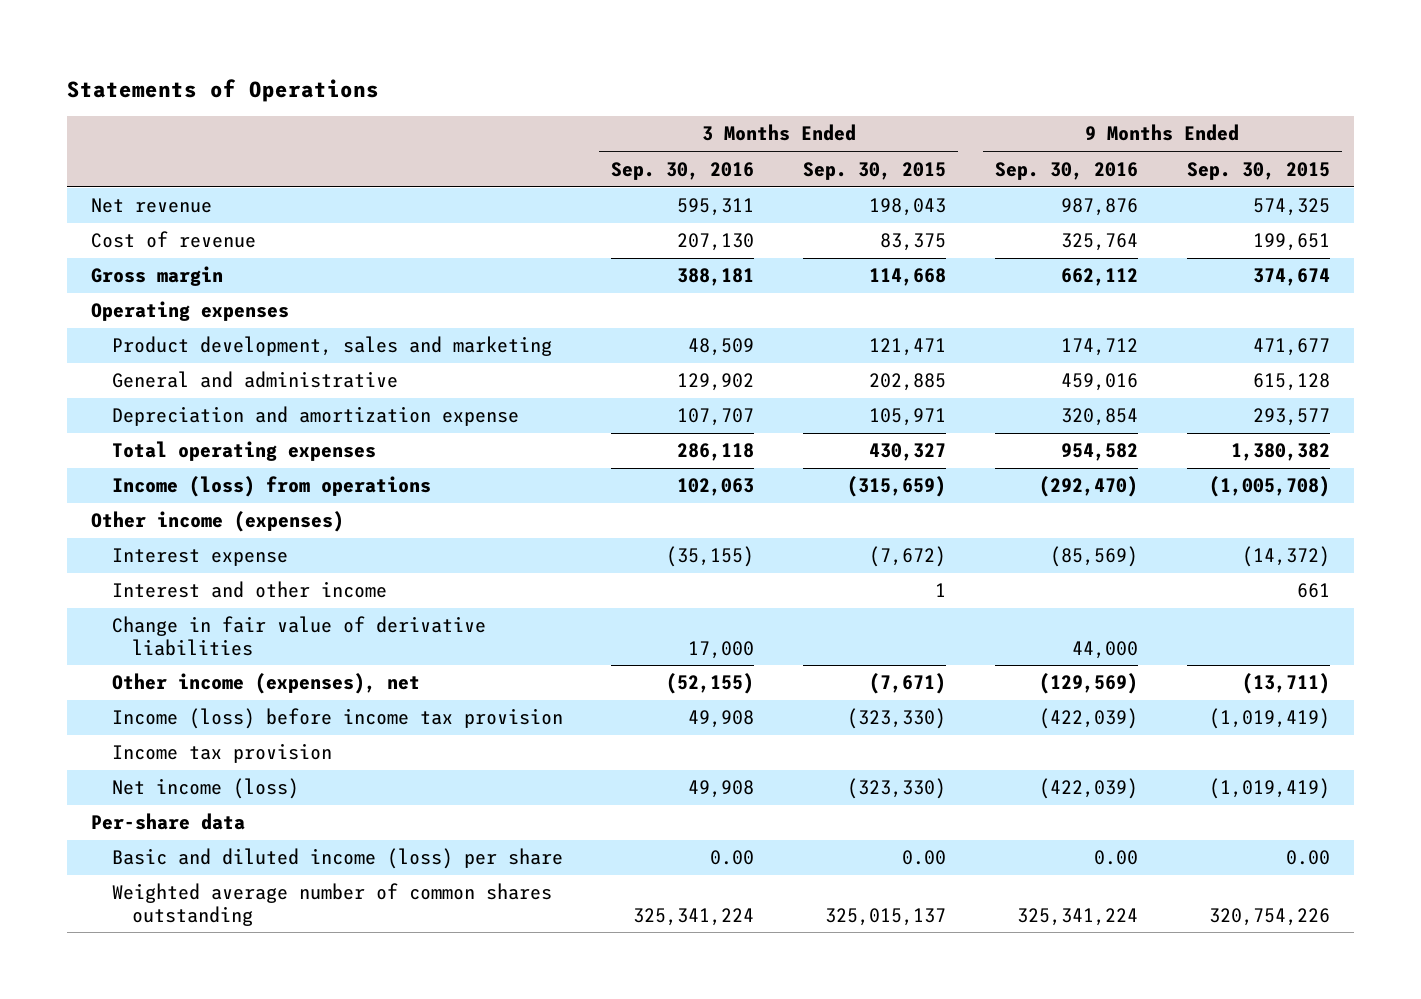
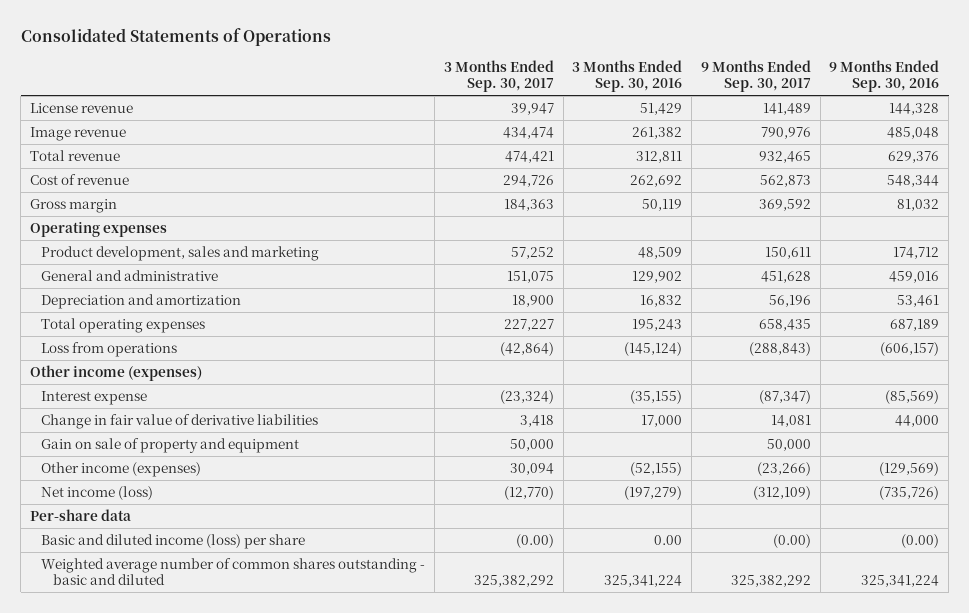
[66,78,379,102] Statements of Operations -> [20,27,331,46] Consolidated Statements of Operations
[803,161,947,180] Sep. 30, 2015 -> none
[1186,161,1330,180] Sep. 30, 2015 -> none
none -> [443,60,554,93] 3 Months Ended Sep. 30, 2017
none -> [700,60,811,93] 9 Months Ended Sep. 30, 2017
none -> [29,103,133,114] License revenue
none -> [29,127,126,142] Image revenue
[91,198,213,214] Net revenue -> [29,150,120,162] Total revenue
[677,198,755,217] 595,311 -> [636,151,683,164] 312,811
[1061,198,1139,217] 987,876 -> [888,151,940,164] 629,376
[677,233,755,252] 207,130 -> [630,175,683,188] 262,692
[1061,233,1139,252] 325,764 -> [887,175,940,188] 548,344
[677,268,755,287] 388,181 -> [642,199,683,212] 50,119
[1061,268,1139,287] 662,112 -> [897,199,940,212] 81,032
[111,406,519,427] Depreciation and amortization expense -> [41,294,242,310] Depreciation and amortization
[677,408,755,427] 107,707 -> [640,295,683,308] 16,832
[1061,408,1139,427] 320,854 -> [897,295,940,308] 53,461
[677,443,755,462] 286,118 -> [632,319,683,332] 195,243
[1061,443,1139,462] 954,582 -> [890,319,940,332] 687,189
[111,476,431,498] Income (loss) from operations -> [41,342,178,358] Loss from operations
[677,478,755,497] 102,063 -> [624,342,683,357] (145,124)
[1039,476,1139,498] (292,470) -> [880,342,940,357] (606,157)
[111,581,387,599] Interest and other income -> none
[111,708,563,730] Income (loss) before income tax provision -> none
[111,743,332,764] Income tax provision -> none
none -> [41,438,300,454] Gain on sale of property and equipment
[111,673,420,695] Other income (expenses), net -> [41,462,202,478] Other income (expenses)
[688,780,755,799] 49,908 -> [624,486,683,501] (197,279)
[1039,778,1139,800] (422,039) -> [879,486,940,501] (735,726)
[1094,850,1139,866] 0.00 -> [901,534,940,549] (0.00)
[111,883,552,926] Weighted average number of common shares outstanding -> [41,558,426,585] Weighted average number of common shares outstanding - basic and diluted

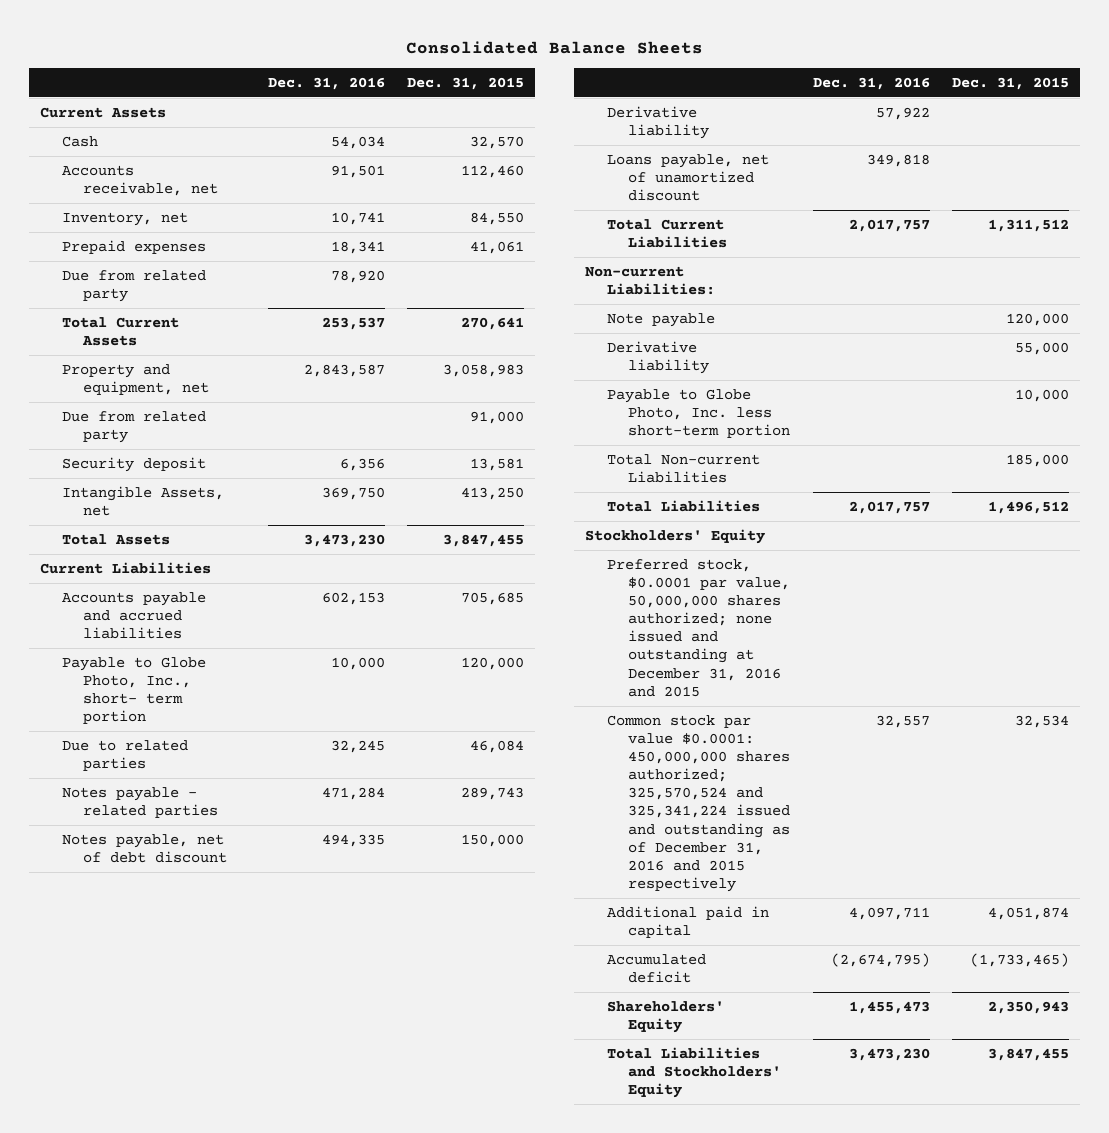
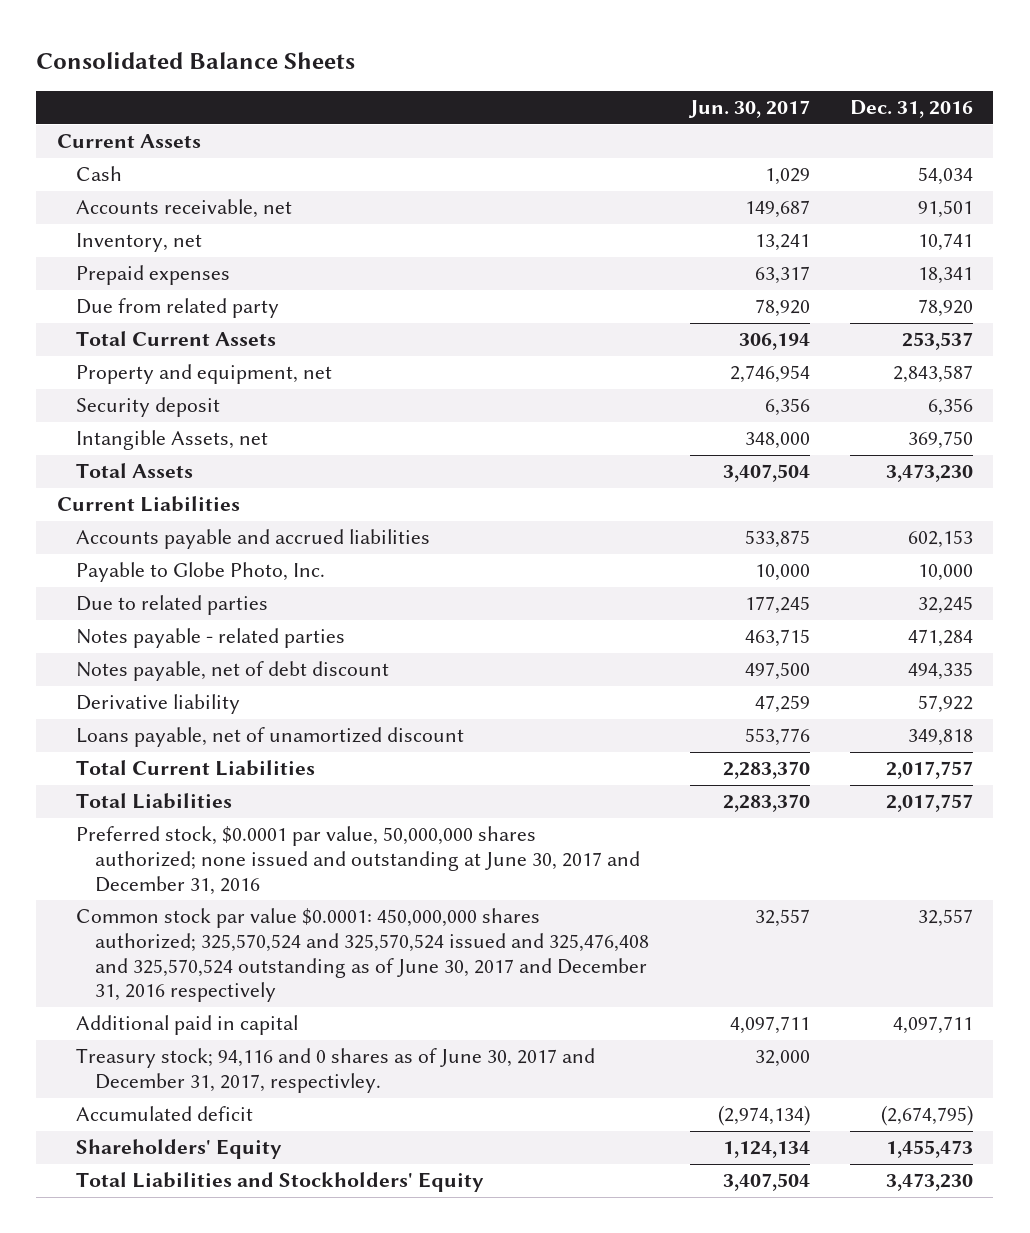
[407,76,525,90] Dec. 31, 2015 -> none
none -> [687,100,810,119] Jun. 30, 2017
[61,410,206,443] Due from related party -> none
[61,656,206,725] Payable to Globe Photo, Inc., short- term portion -> [75,562,325,583] Payable to Globe Photo, Inc.
[584,265,715,295] Non-current Liabilities: -> none
[606,312,715,327] Note payable -> none
[606,340,710,374] Derivative liability -> none
[606,388,791,439] Payable to Globe Photo, Inc. less short-term portion -> none
[606,453,760,483] Total Non-current Liabilities -> none
[584,528,765,544] Stockholders' Equity -> none
[606,558,791,697] Preferred stock, $0.0001 par value, 50,000,000 shares authorized; none issued and outstanding at December 31, 2016 and 2015 -> [75,826,641,895] Preferred stock, $0.0001 par value, 50,000,000 shares authorized; none issued and outstanding at June 30, 2017 and December 31, 2016
[606,714,791,892] Common stock par value $0.0001: 450,000,000 shares authorized; 325,570,524 and 325,341,224 issued and outstanding as of December 31, 2016 and 2015 respectively -> [75,908,650,1003] Common stock par value $0.0001: 450,000,000 shares authorized; 325,570,524 and 325,570,524 issued and 325,476,408 and 325,570,524 outstanding as of June 30, 2017 and December 31, 2016 respectively
none -> [75,1048,595,1094] Treasury stock; 94,116 and 0 shares as of June 30, 2017 and December 31, 2017, respectivley.

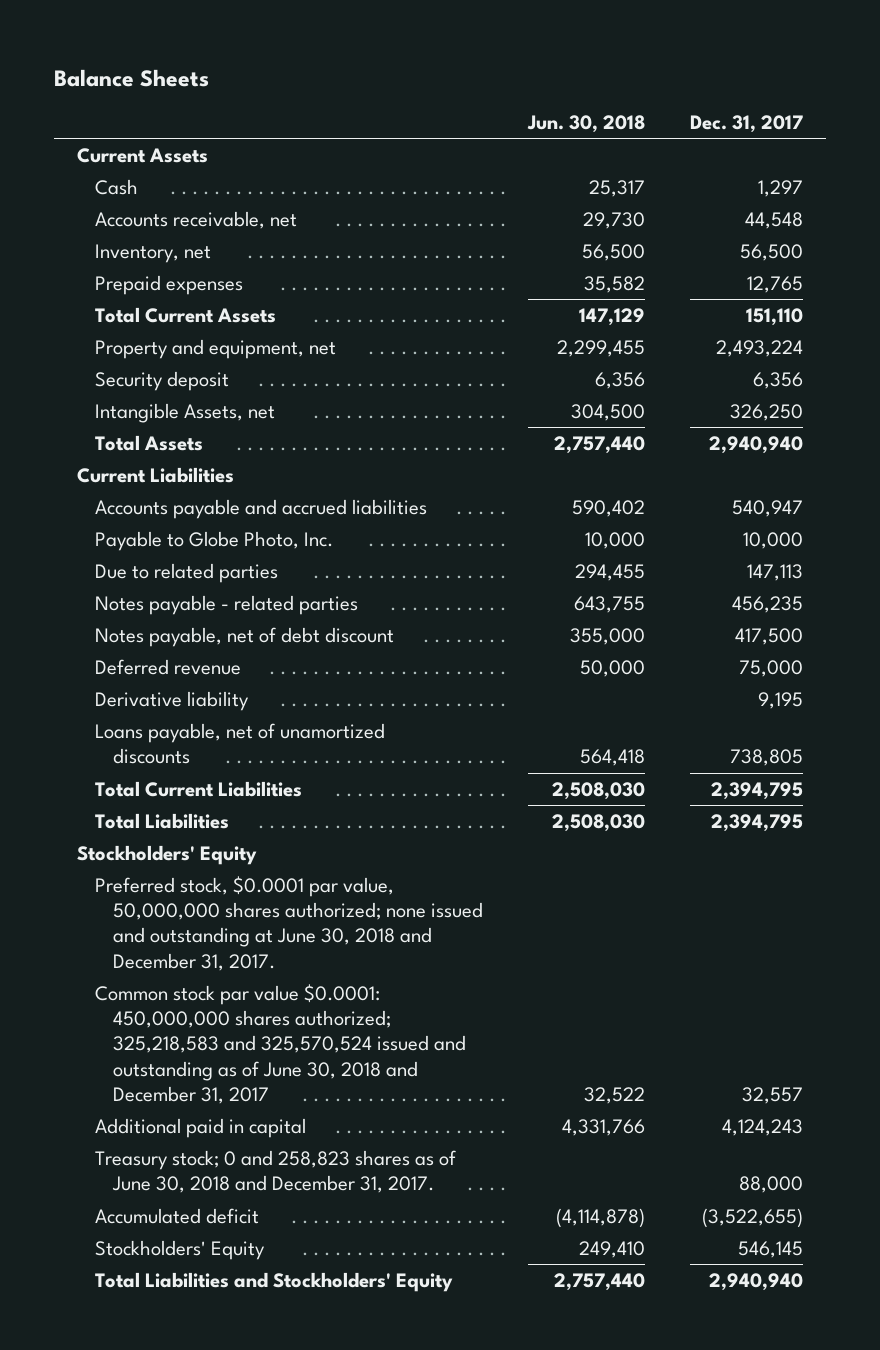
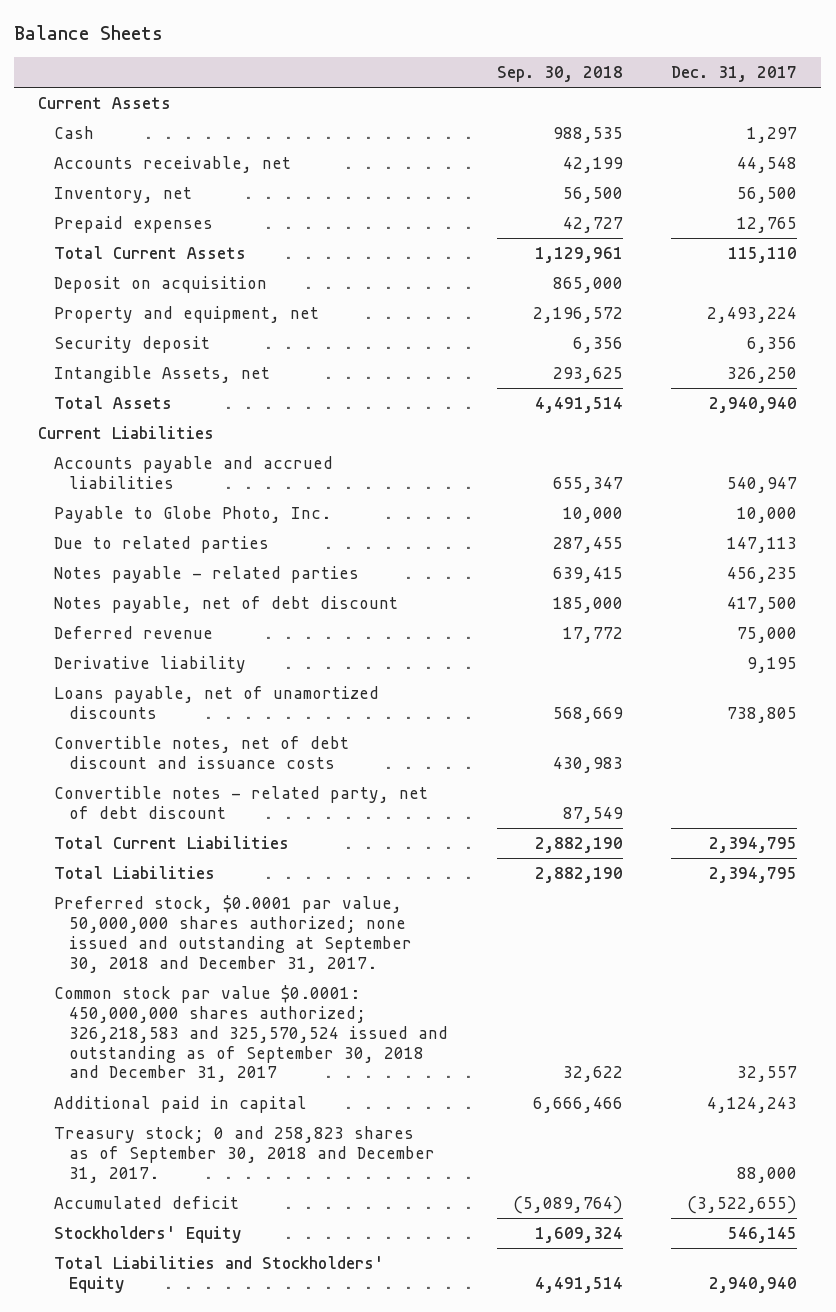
[527,114,646,133] Jun. 30, 2018 -> none
none -> [496,65,623,82] Sep. 30, 2018
[746,307,804,326] 151,110 -> [728,246,798,263] 115,110
none -> [53,275,267,293] Deposit on acquisition
none -> [53,735,349,769] Convertible notes, net of debt discount and issuance costs
none -> [53,785,428,819] Convertible notes - related party, net of debt discount
[76,844,257,865] Stockholders' Equity -> none
[94,875,484,971] Preferred stock, $0.0001 par value, 50,000,000 shares authorized; none issued and outstanding at June 30, 2018 and December 31, 2017. -> [53,894,413,973] Preferred stock, $0.0001 par value, 50,000,000 shares authorized; none issued and outstanding at September 30, 2018 and December 31, 2017.
[94,983,467,1104] Common stock par value $0.0001: 450,000,000 shares authorized; 325,218,583 and 325,570,524 issued and outstanding as of June 30, 2018 and December 31, 2017 -> [53,984,449,1083] Common stock par value $0.0001: 450,000,000 shares authorized; 326,218,583 and 325,570,524 issued and outstanding as of September 30, 2018 and December 31, 2017
[94,1149,456,1194] Treasury stock; 0 and 258,823 shares as of June 30, 2018 and December 31, 2017. -> [53,1125,436,1183] Treasury stock; 0 and 258,823 shares as of September 30, 2018 and December 31, 2017.

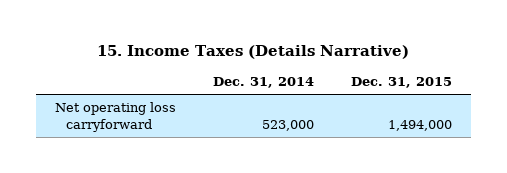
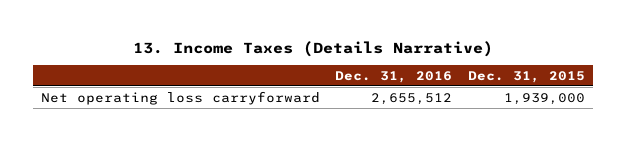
[97,45,410,60] 15. Income Taxes (Details Narrative) -> [132,40,493,57] 13. Income Taxes (Details Narrative)
[212,77,314,89] Dec. 31, 2014 -> none
none -> [335,70,453,83] Dec. 31, 2016
[388,119,453,131] 1,494,000 -> [504,92,586,105] 1,939,000

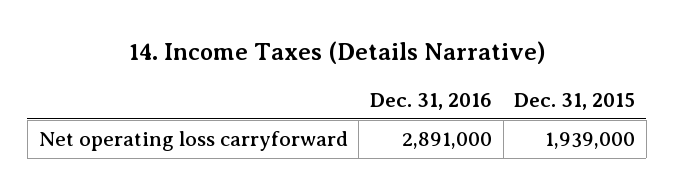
[132,40,493,57] 13. Income Taxes (Details Narrative) -> [128,40,546,64] 14. Income Taxes (Details Narrative)
[371,92,453,105] 2,655,512 -> [401,132,492,150] 2,891,000

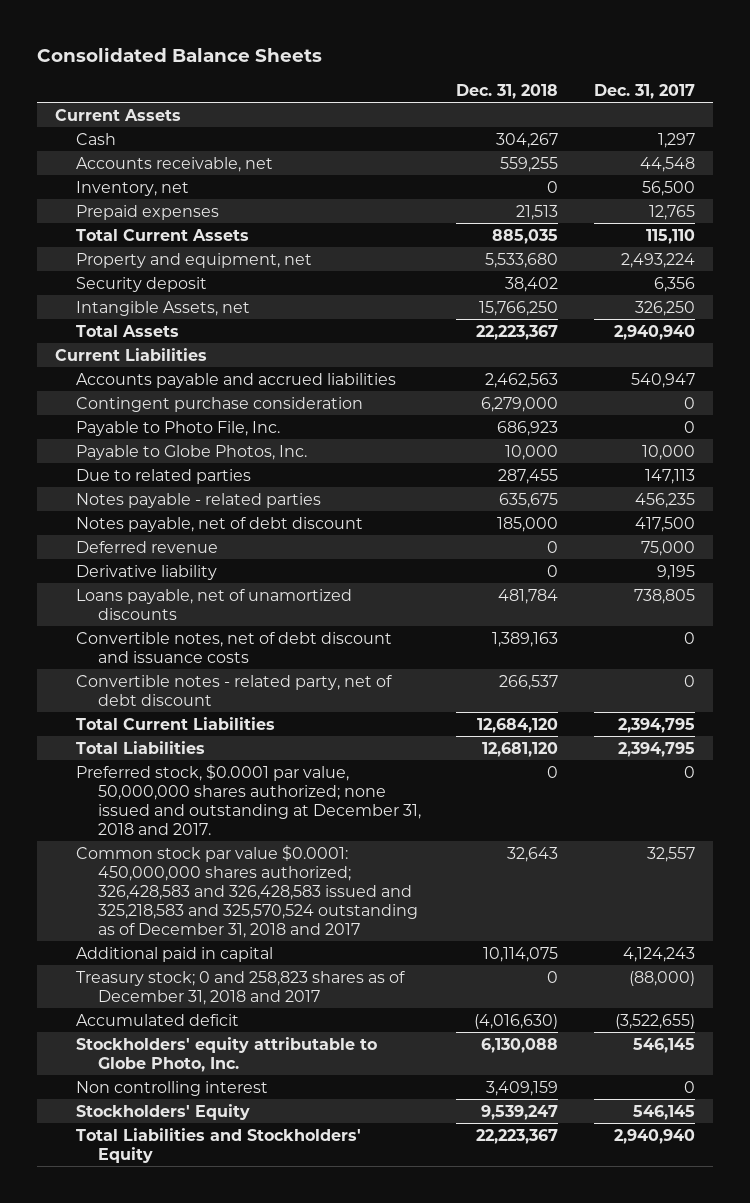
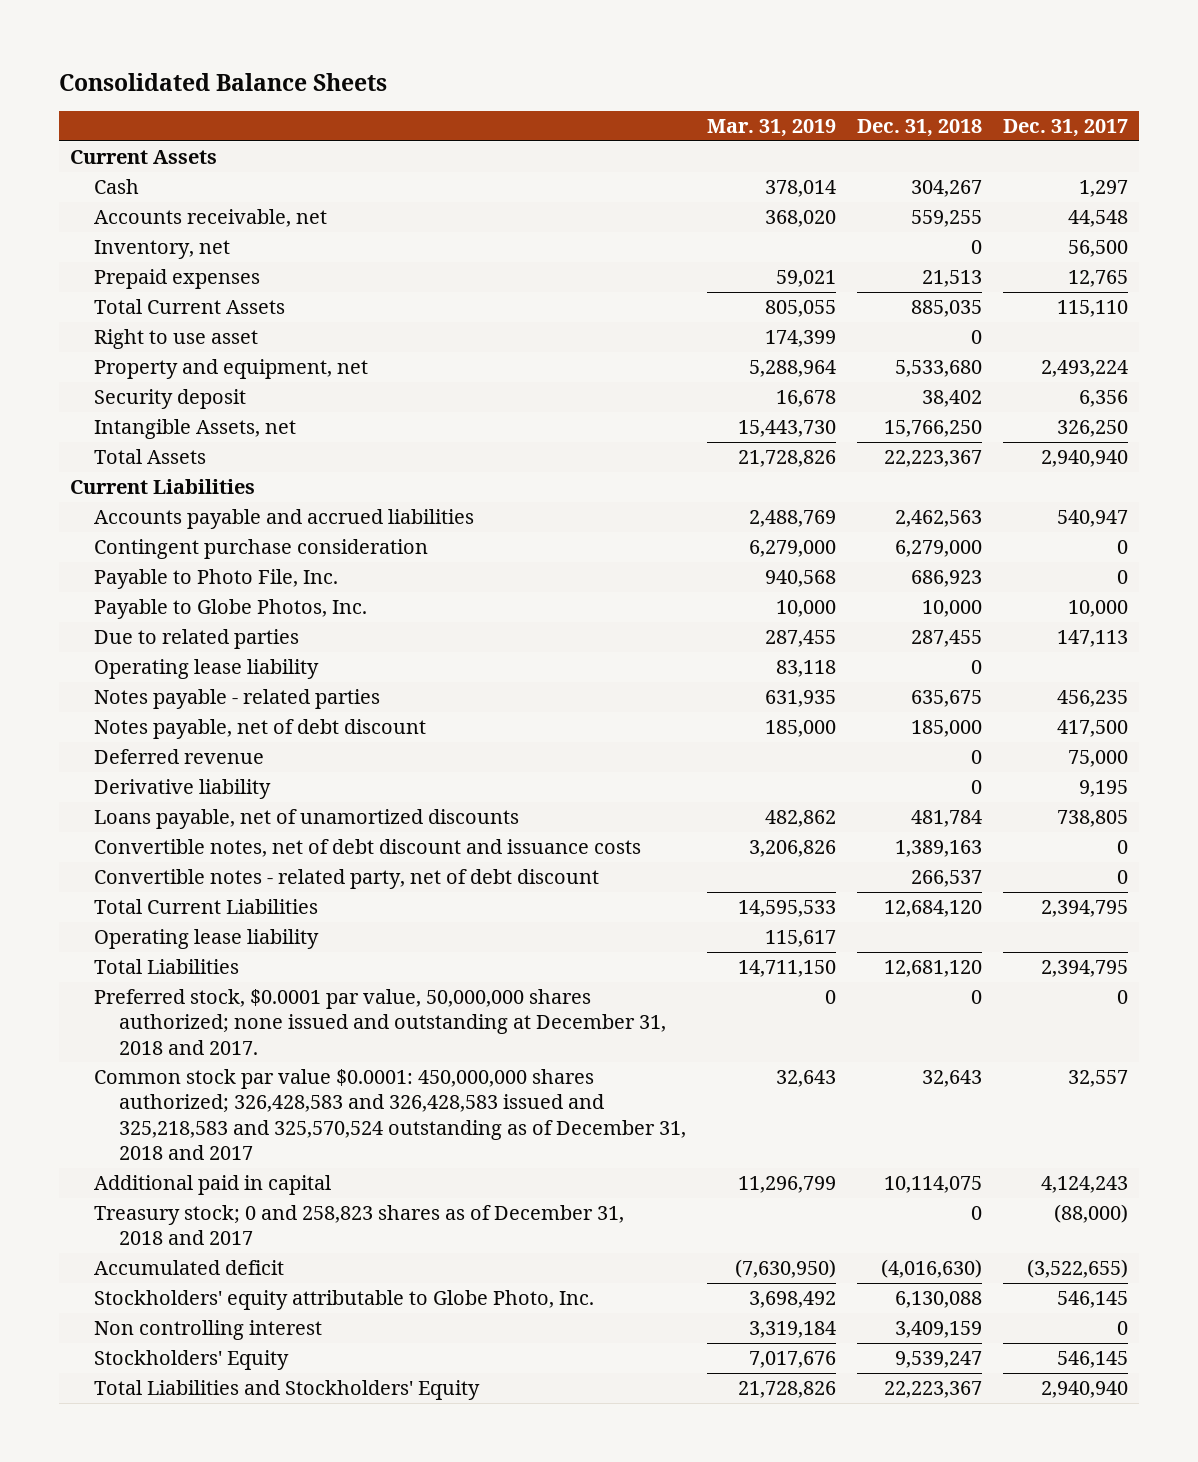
none -> [707,119,837,138] Mar. 31, 2019
none -> [94,329,259,350] Right to use asset
none -> [94,659,320,680] Operating lease liability
none -> [94,929,320,950] Operating lease liability

